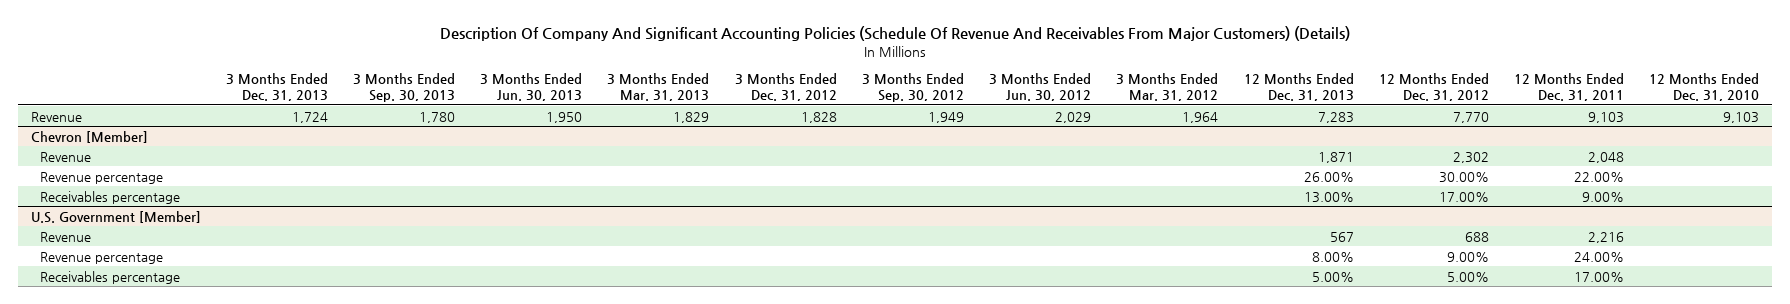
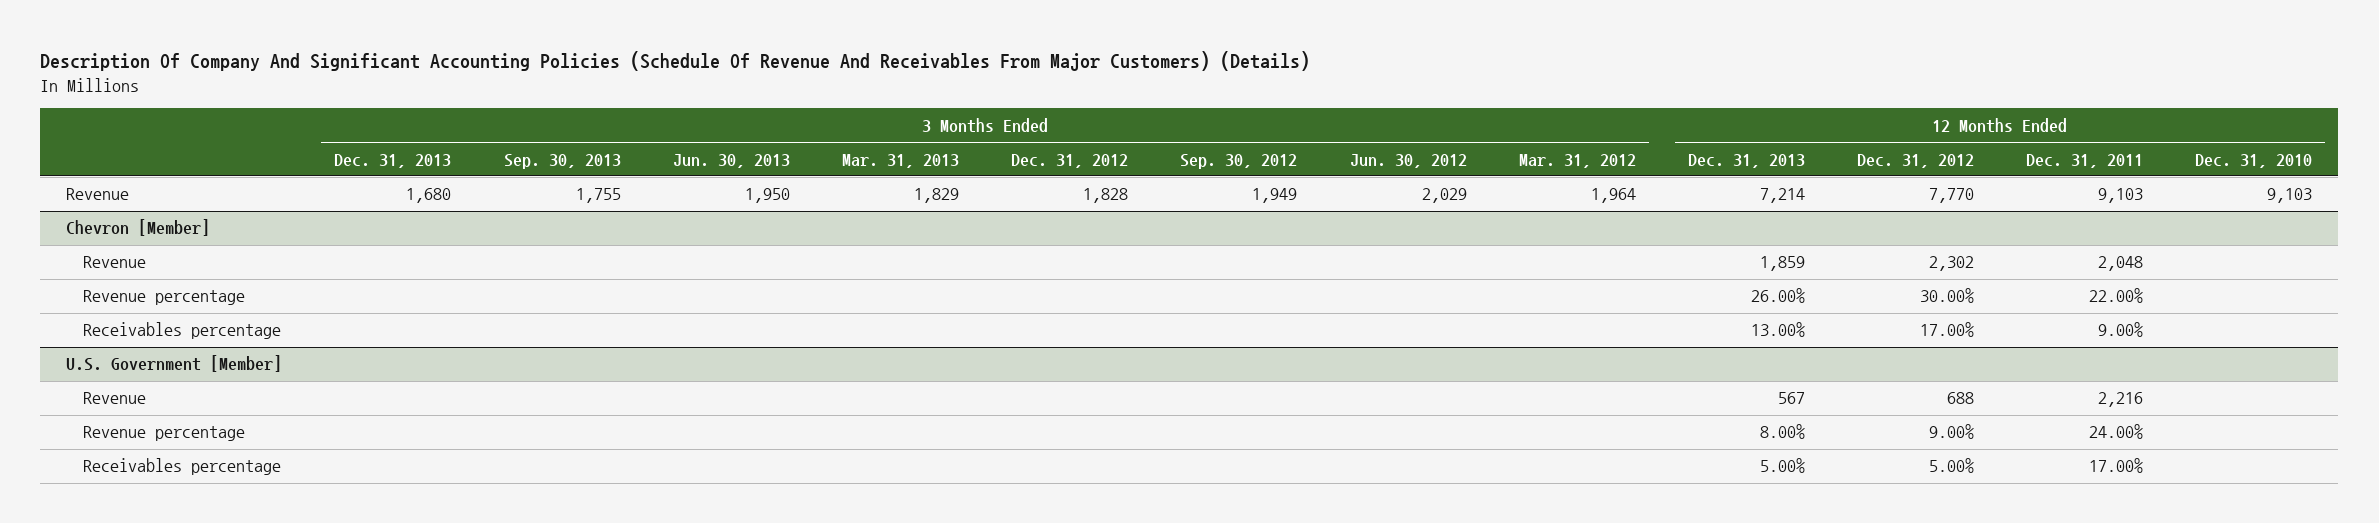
[291,111,328,123] 1,724 -> [406,188,452,204] 1,680
[418,111,455,123] 1,780 -> [575,188,621,204] 1,755
[1317,111,1354,123] 7,283 -> [1759,188,1805,204] 7,214
[1317,151,1354,163] 1,871 -> [1759,256,1805,272] 1,859

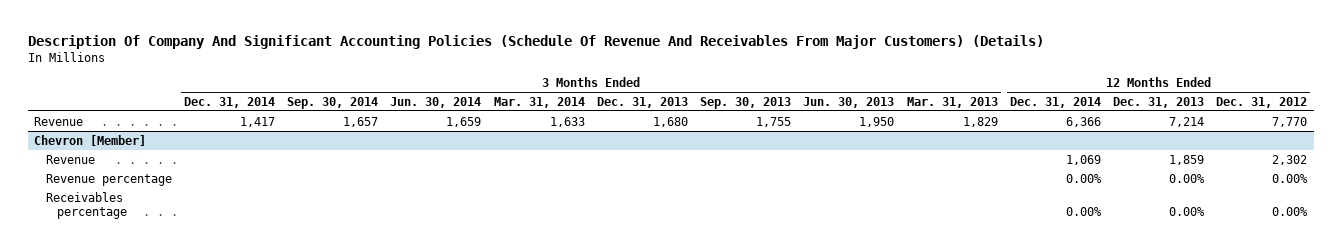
[1011,153,1129,168] Dec. 31, 2012 -> none
[1180,153,1298,169] Sep. 30, 2012 -> none
[1349,153,1467,168] Jun. 30, 2012 -> none
[1518,153,1636,168] Mar. 31, 2012 -> none
[2026,153,2144,168] Dec. 31, 2011 -> none
[2195,153,2313,168] Dec. 31, 2010 -> none
none -> [183,96,275,108] Dec. 31, 2014
none -> [287,96,379,109] Sep. 30, 2014
none -> [390,96,482,108] Jun. 30, 2014
none -> [493,96,585,108] Mar. 31, 2014
none -> [1009,96,1101,108] Dec. 31, 2014
[66,355,283,373] U.S. Government [Member] -> none
[82,392,146,405] Revenue -> none
[82,426,245,442] Revenue percentage -> none
[82,458,281,476] Receivables percentage -> none
[1750,288,1805,304] 26.00% -> [1169,173,1206,183] 0.00%
[1920,288,1975,304] 30.00% -> [1272,173,1309,183] 0.00%
[1750,322,1805,338] 13.00% -> [1169,207,1206,217] 0.00%
[1920,322,1975,338] 17.00% -> [1272,207,1309,217] 0.00%

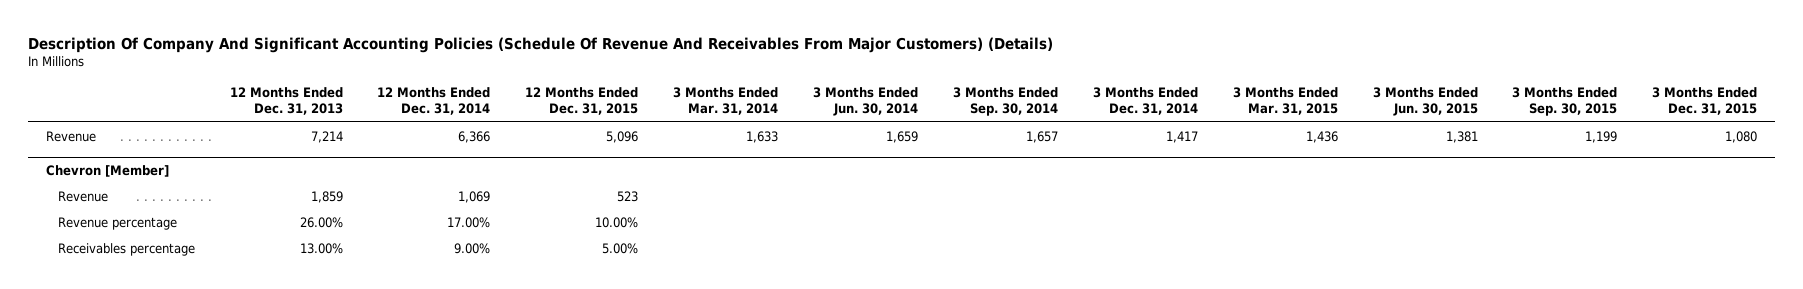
[596,96,688,108] Dec. 31, 2013 -> none
[700,96,792,109] Sep. 30, 2013 -> none
[803,96,895,108] Jun. 30, 2013 -> none
[906,96,998,108] Mar. 31, 2013 -> none
[1216,96,1308,108] Dec. 31, 2012 -> none
none -> [525,86,639,116] 12 Months Ended Dec. 31, 2015
none -> [1232,86,1338,116] 3 Months Ended Mar. 31, 2015
none -> [1372,86,1478,117] 3 Months Ended Jun. 30, 2015
none -> [1512,86,1618,117] 3 Months Ended Sep. 30, 2015
none -> [1652,86,1758,116] 3 Months Ended Dec. 31, 2015
[1065,173,1102,183] 0.00% -> [447,216,491,228] 17.00%
[1169,173,1206,183] 0.00% -> [299,216,343,228] 26.00%
[1065,207,1102,217] 0.00% -> [454,242,491,254] 9.00%
[1169,207,1206,217] 0.00% -> [299,242,343,254] 13.00%

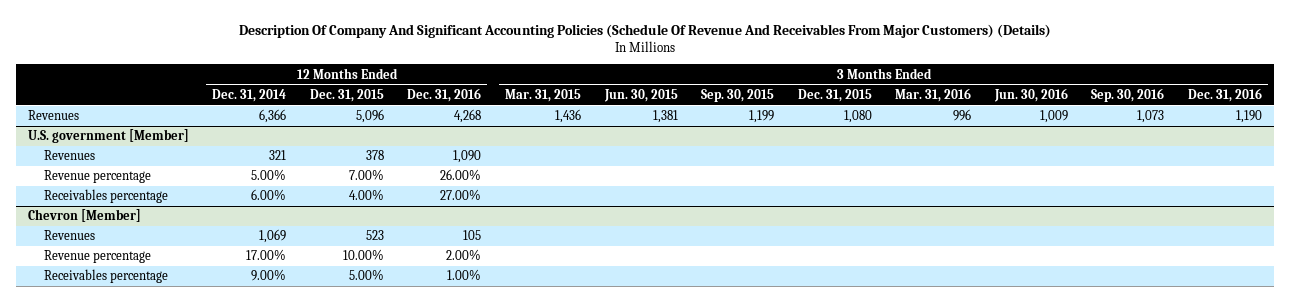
[229,86,343,116] 12 Months Ended Dec. 31, 2013 -> none
[673,86,779,116] 3 Months Ended Mar. 31, 2014 -> none
[813,86,919,117] 3 Months Ended Jun. 30, 2014 -> none
[952,86,1058,117] 3 Months Ended Sep. 30, 2014 -> none
[1092,86,1198,116] 3 Months Ended Dec. 31, 2014 -> none
none -> [407,87,482,102] Dec. 31, 2016
none -> [895,87,972,102] Mar. 31, 2016
none -> [993,87,1068,102] Jun. 30, 2016
none -> [1091,87,1165,102] Sep. 30, 2016
none -> [1188,87,1263,102] Dec. 31, 2016
[45,130,96,142] Revenue -> [27,110,79,121] Revenues
none -> [27,129,189,144] U.S. government [Member]
none -> [43,150,95,161] Revenues
none -> [43,170,151,184] Revenue percentage
none -> [43,189,168,204] Receivables percentage
[57,190,108,202] Revenue -> [43,230,95,241] Revenues

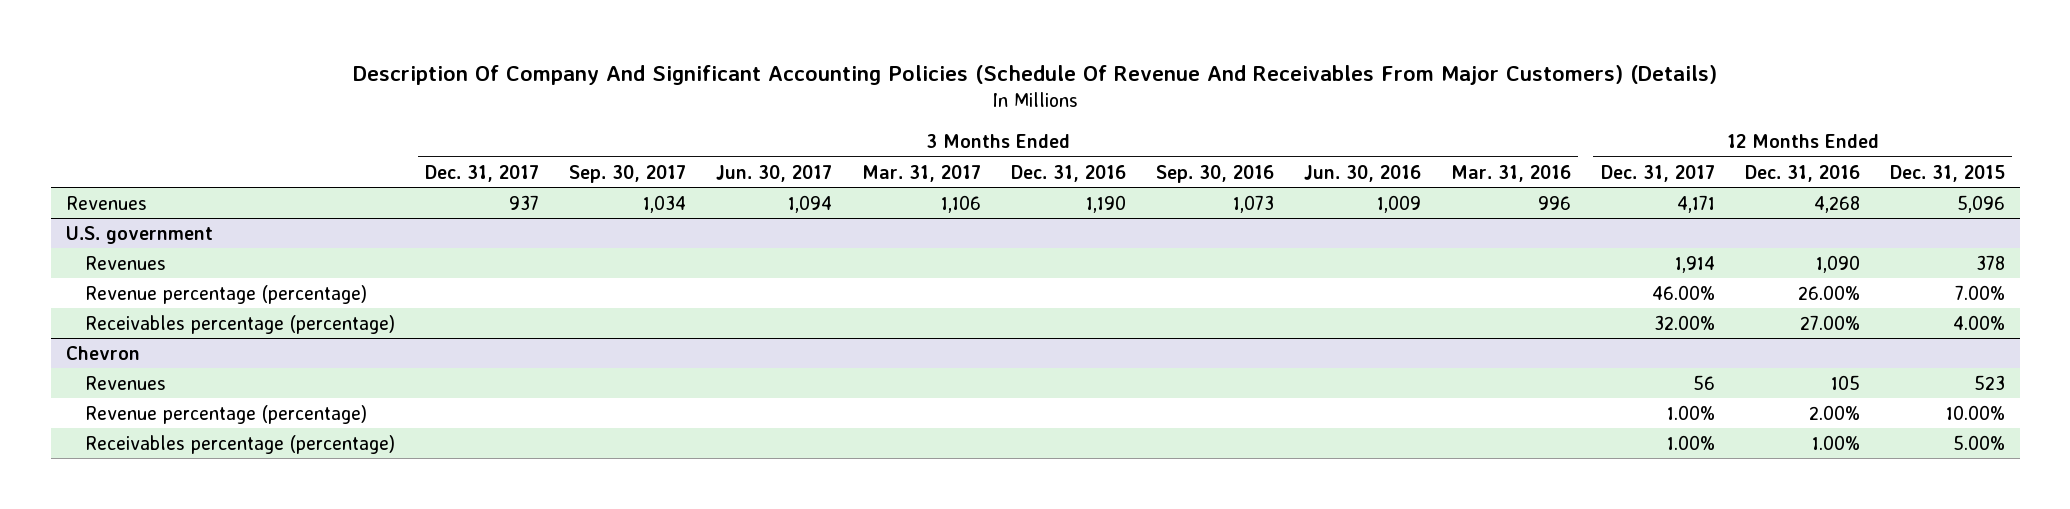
[212,88,287,102] Dec. 31, 2014 -> none
[505,88,582,102] Mar. 31, 2015 -> none
[603,88,678,102] Jun. 30, 2015 -> none
[701,88,775,102] Sep. 30, 2015 -> none
[797,88,872,102] Dec. 31, 2015 -> none
none -> [424,164,539,182] Dec. 31, 2017
none -> [568,164,686,183] Sep. 30, 2017
none -> [715,164,832,182] Jun. 30, 2017
none -> [861,164,981,182] Mar. 31, 2017
none -> [1600,164,1715,182] Dec. 31, 2017
[27,129,189,144] U.S. government [Member] -> [65,225,213,244] U.S. government
[43,170,151,184] Revenue percentage -> [85,284,368,304] Revenue percentage (percentage)
[43,189,168,204] Receivables percentage -> [85,314,396,334] Receivables percentage (percentage)
[27,209,141,223] Chevron [Member] -> [65,345,140,360] Chevron
[43,250,151,264] Revenue percentage -> [85,404,368,424] Revenue percentage (percentage)
[43,269,168,284] Receivables percentage -> [85,434,396,454] Receivables percentage (percentage)

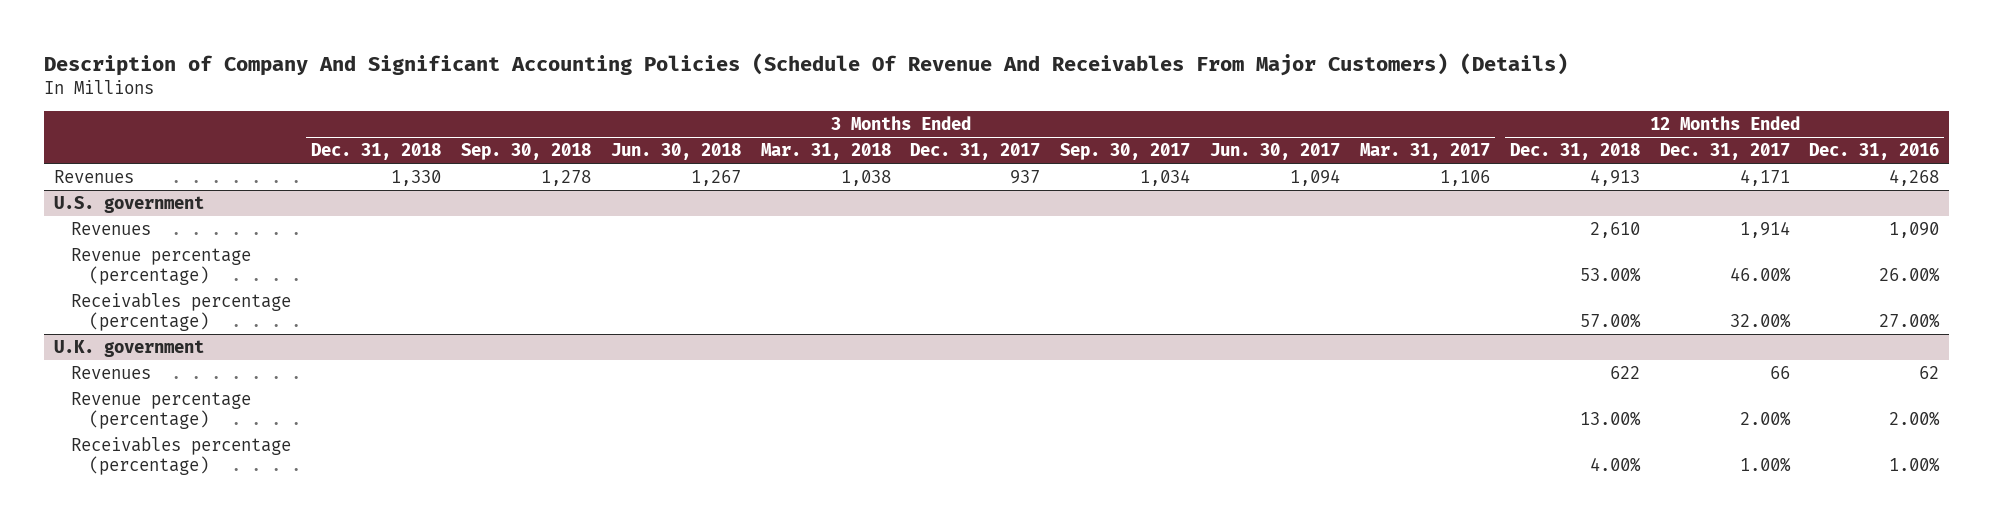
[353,64,1718,85] Description Of Company And Significant Accounting Policies (Schedule Of Revenue And Receivables From Major Customers) (Details) -> [43,52,1568,76] Description of Company And Significant Accounting Policies (Schedule Of Revenue And Receivables From Major Customers) (Details)
[1010,164,1126,182] Dec. 31, 2016 -> none
[1155,164,1274,183] Sep. 30, 2016 -> none
[1303,164,1421,182] Jun. 30, 2016 -> none
[1450,164,1571,182] Mar. 31, 2016 -> none
[1889,164,2005,182] Dec. 31, 2015 -> none
none -> [311,143,442,161] Dec. 31, 2018
none -> [461,143,592,161] Sep. 30, 2018
none -> [610,143,741,161] Jun. 30, 2018
none -> [760,143,891,161] Mar. 31, 2018
none -> [1509,143,1640,161] Dec. 31, 2018
[65,345,140,360] Chevron -> [53,340,204,358] U.K. government
[1692,374,1715,390] 56 -> [1769,366,1790,380] 66
[1830,374,1860,390] 105 -> [1919,366,1940,380] 62
[1666,404,1715,420] 1.00% -> [1739,411,1791,427] 2.00%

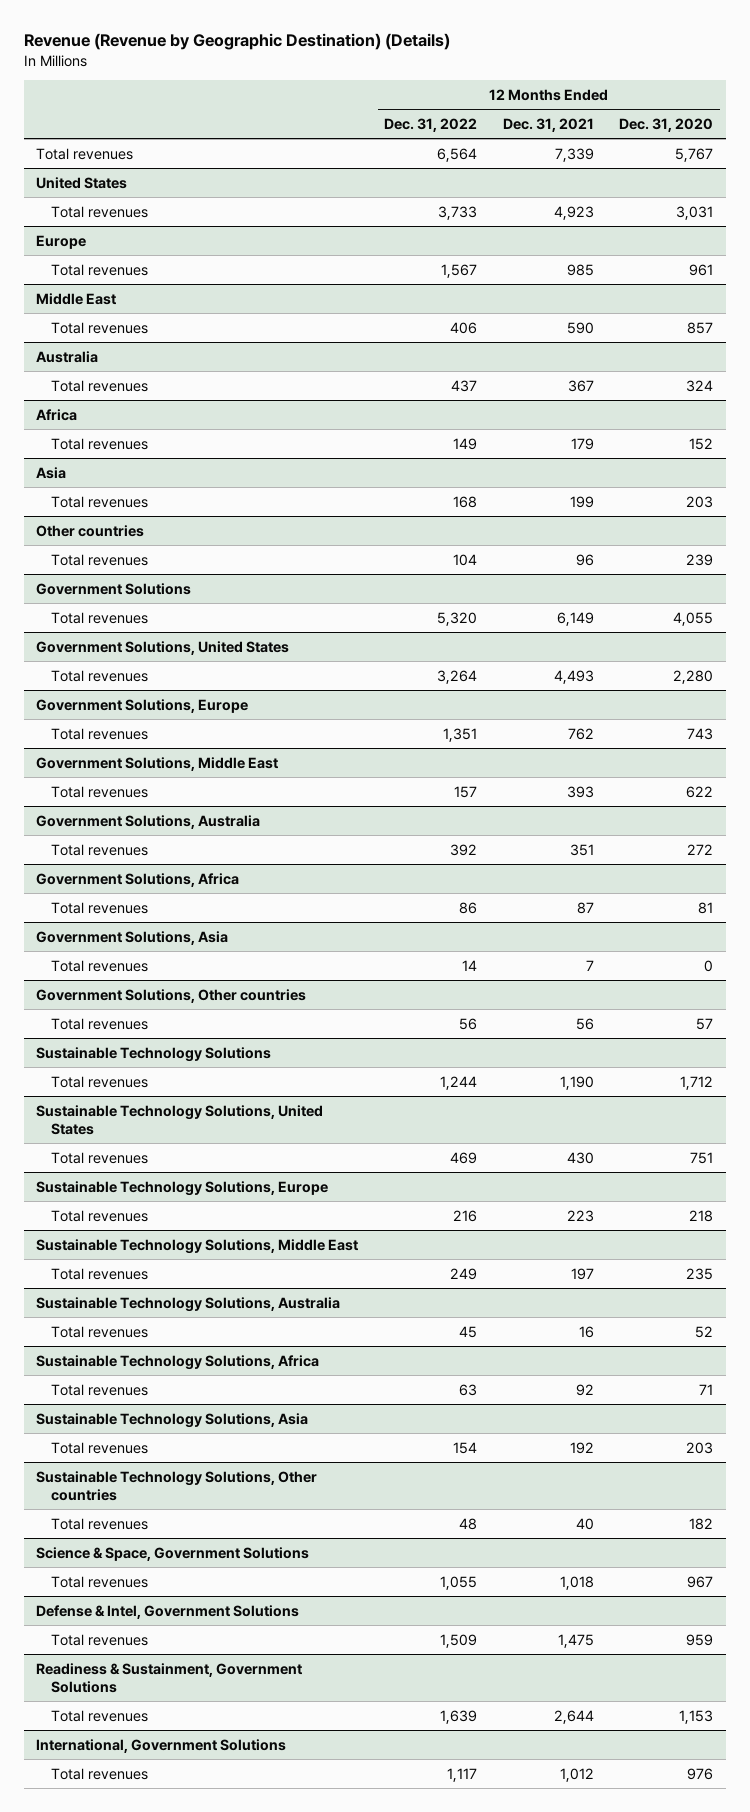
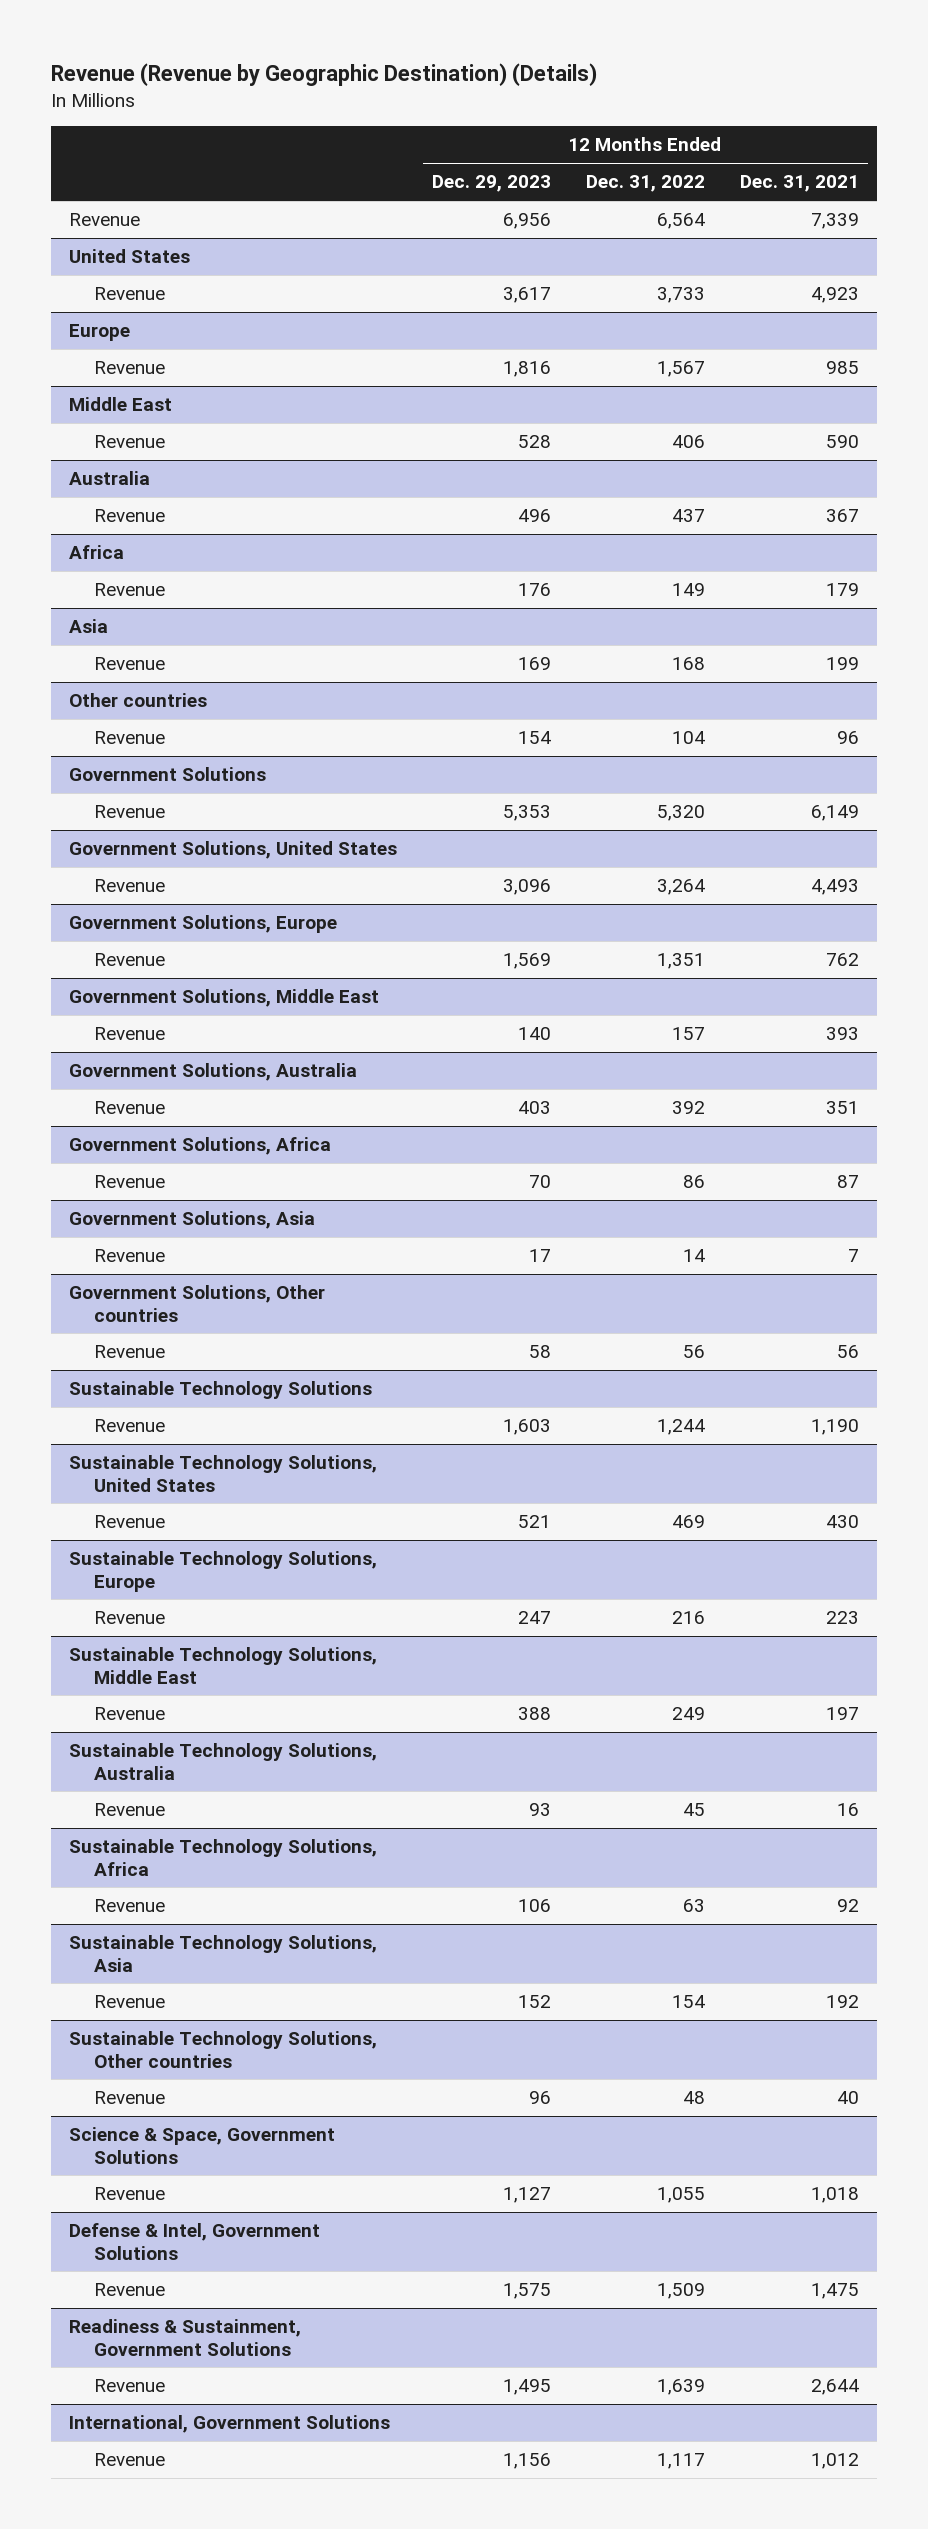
[619,117,714,132] Dec. 31, 2020 -> none
none -> [431,175,551,193] Dec. 29, 2023
[36,147,134,160] Total revenues -> [68,213,140,227] Revenue
[51,205,149,218] Total revenues -> [93,287,165,301] Revenue
[51,263,149,276] Total revenues -> [93,361,165,375] Revenue
[51,321,149,334] Total revenues -> [93,435,165,449] Revenue
[51,379,149,392] Total revenues -> [93,509,165,523] Revenue
[51,437,149,450] Total revenues -> [93,583,165,597] Revenue
[51,495,149,508] Total revenues -> [93,657,165,671] Revenue
[51,553,149,566] Total revenues -> [93,731,165,745] Revenue
[51,611,149,624] Total revenues -> [93,805,165,819] Revenue
[51,669,149,682] Total revenues -> [93,879,165,893] Revenue
[51,727,149,740] Total revenues -> [93,953,165,967] Revenue
[51,785,149,798] Total revenues -> [93,1027,165,1041] Revenue
[51,843,149,856] Total revenues -> [93,1101,165,1115] Revenue
[51,901,149,914] Total revenues -> [93,1175,165,1189] Revenue
[51,959,149,972] Total revenues -> [93,1249,165,1263] Revenue
[51,1017,149,1030] Total revenues -> [93,1345,165,1359] Revenue
[51,1075,149,1088] Total revenues -> [93,1419,165,1433] Revenue
[51,1151,149,1164] Total revenues -> [93,1515,165,1529] Revenue
[51,1209,149,1222] Total revenues -> [93,1611,165,1625] Revenue
[51,1267,149,1280] Total revenues -> [93,1707,165,1721] Revenue
[51,1325,149,1338] Total revenues -> [93,1803,165,1817] Revenue
[51,1383,149,1396] Total revenues -> [93,1899,165,1913] Revenue
[51,1441,149,1454] Total revenues -> [93,1995,165,2009] Revenue
[51,1517,149,1530] Total revenues -> [93,2091,165,2105] Revenue
[51,1575,149,1588] Total revenues -> [93,2187,165,2201] Revenue
[51,1633,149,1646] Total revenues -> [93,2283,165,2297] Revenue
[51,1709,149,1722] Total revenues -> [93,2379,165,2393] Revenue
[51,1767,149,1780] Total revenues -> [93,2453,165,2467] Revenue

